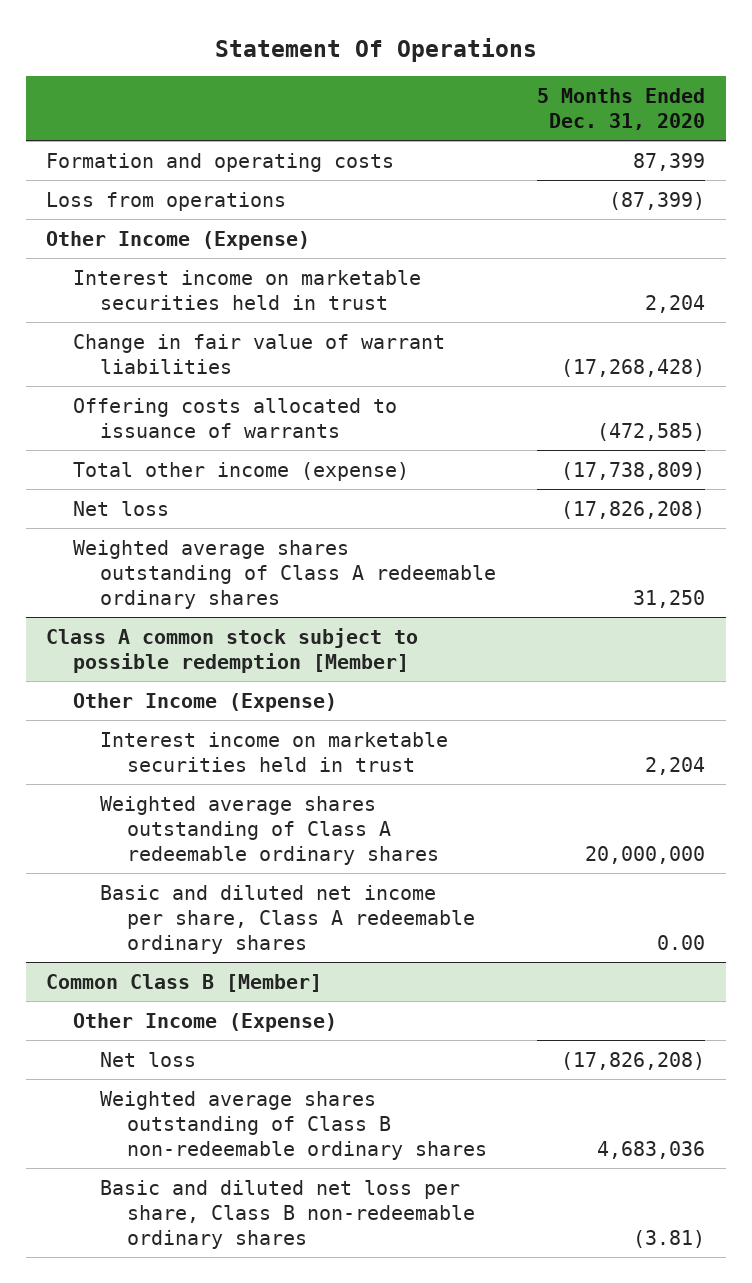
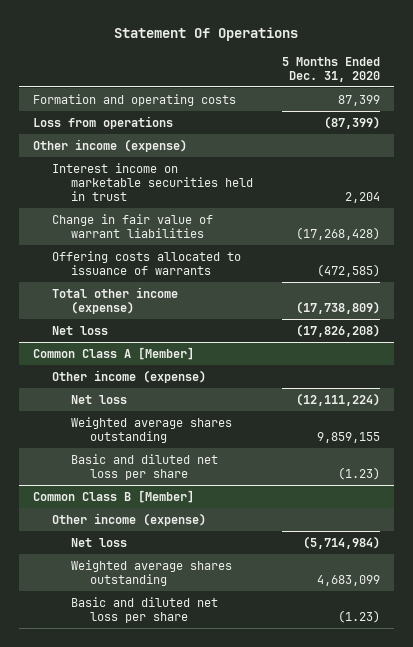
[46,230,311,250] Other Income (Expense) -> [32,139,187,153] Other income (expense)
[73,539,497,610] Weighted average shares outstanding of Class A redeemable ordinary shares -> none
[46,627,419,673] Class A common stock subject to possible redemption [Member] -> none
[100,731,449,772] Interest income on marketable securities held in trust -> none
[100,795,440,866] Weighted average shares outstanding of Class A redeemable ordinary shares -> none
[100,884,476,955] Basic and diluted net income per share, Class A redeemable ordinary shares -> none
none -> [32,347,194,361] Common Class A [Member]
[73,692,338,712] Other Income (Expense) -> [52,370,207,384] Other income (expense)
none -> [71,395,128,405] Net loss
none -> [71,417,233,443] Weighted average shares outstanding
none -> [71,454,219,480] Basic and diluted net loss per share
[73,1012,338,1032] Other Income (Expense) -> [52,513,207,527] Other income (expense)
[561,1051,706,1070] (17,826,208) -> [302,536,380,550] (5,714,984)
[100,1090,488,1161] Weighted average shares outstanding of Class B non-redeemable ordinary shares -> [71,560,233,586] Weighted average shares outstanding
[597,1141,706,1160] 4,683,036 -> [316,574,380,586] 4,683,099
[100,1179,476,1250] Basic and diluted net loss per share, Class B non-redeemable ordinary shares -> [71,597,219,623] Basic and diluted net loss per share
[633,1230,706,1249] (3.81) -> [337,609,380,623] (1.23)

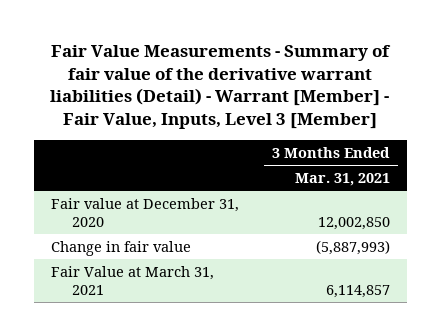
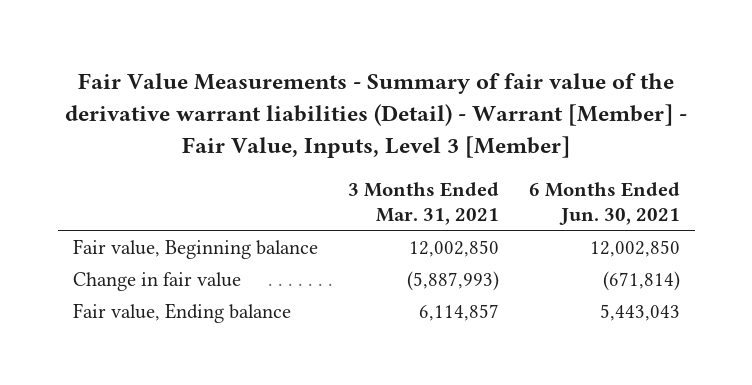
none -> [528,182,680,225] 6 Months Ended Jun. 30, 2021
[50,197,239,227] Fair value at December 31, 2020 -> [72,238,318,259] Fair value, Beginning balance
[50,265,214,295] Fair Value at March 31, 2021 -> [72,302,291,323] Fair value, Ending balance

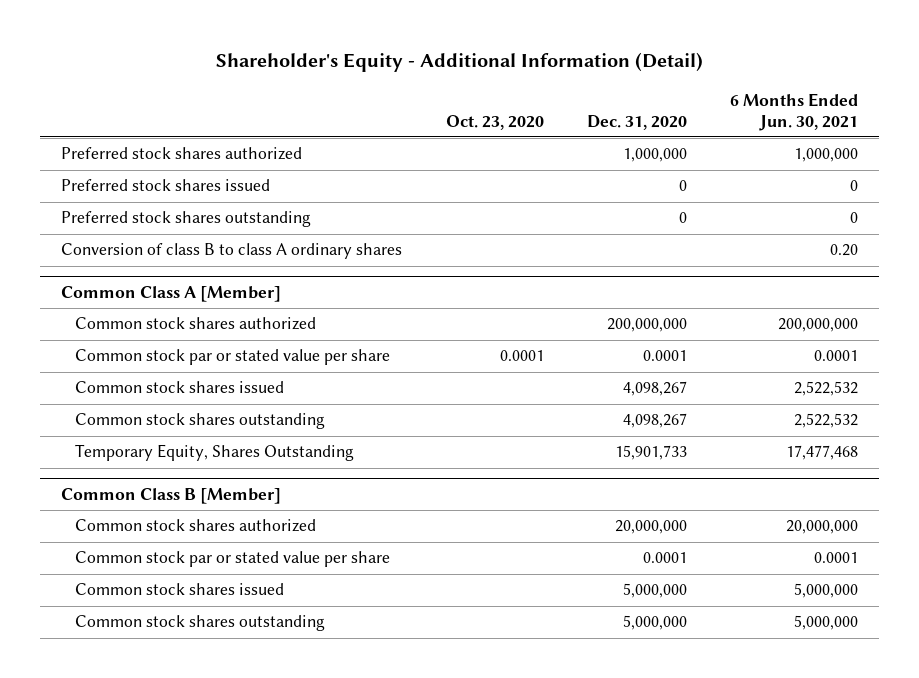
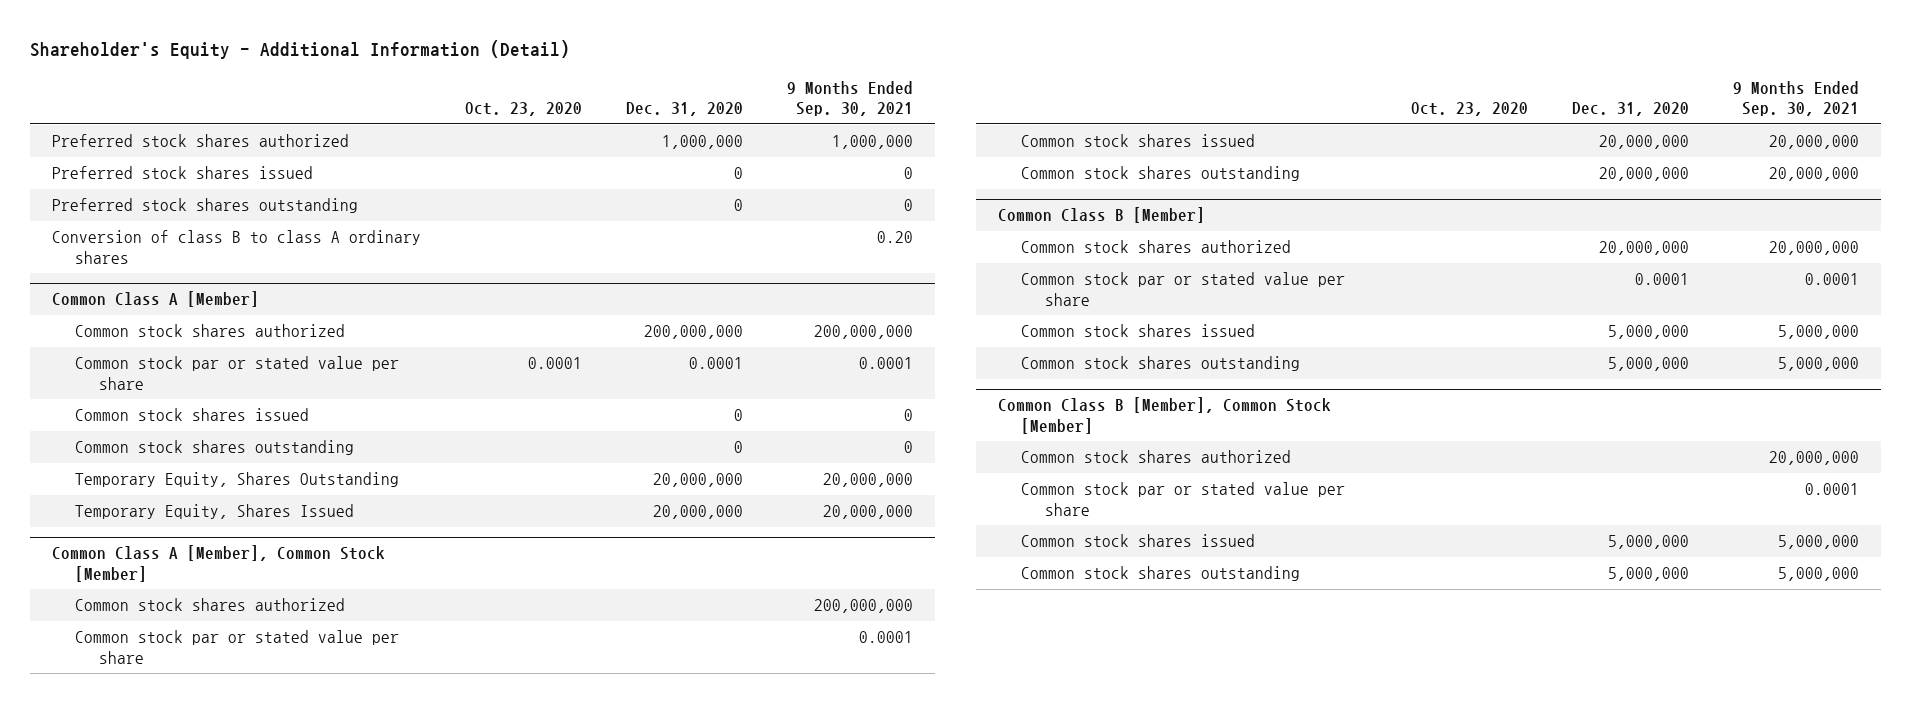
[729,92,858,131] 6 Months Ended Jun. 30, 2021 -> none
none -> [786,80,913,117] 9 Months Ended Sep. 30, 2021
[622,381,687,397] 4,098,267 -> [733,409,743,422] 0
[622,413,687,429] 4,098,267 -> [733,441,743,454] 0
[614,445,687,461] 15,901,733 -> [652,473,743,488] 20,000,000
none -> [75,504,355,520] Temporary Equity, Shares Issued
none -> [51,545,385,582] Common Class A [Member], Common Stock [Member]
none -> [75,598,346,612] Common stock shares authorized
none -> [75,630,400,664] Common stock par or stated value per share
none -> [1021,134,1256,148] Common stock shares issued
none -> [1021,166,1301,182] Common stock shares outstanding
none -> [997,397,1331,434] Common Class B [Member], Common Stock [Member]
none -> [1021,450,1292,464] Common stock shares authorized
none -> [1021,482,1346,516] Common stock par or stated value per share
none -> [1021,534,1256,548] Common stock shares issued
none -> [1021,566,1301,582] Common stock shares outstanding

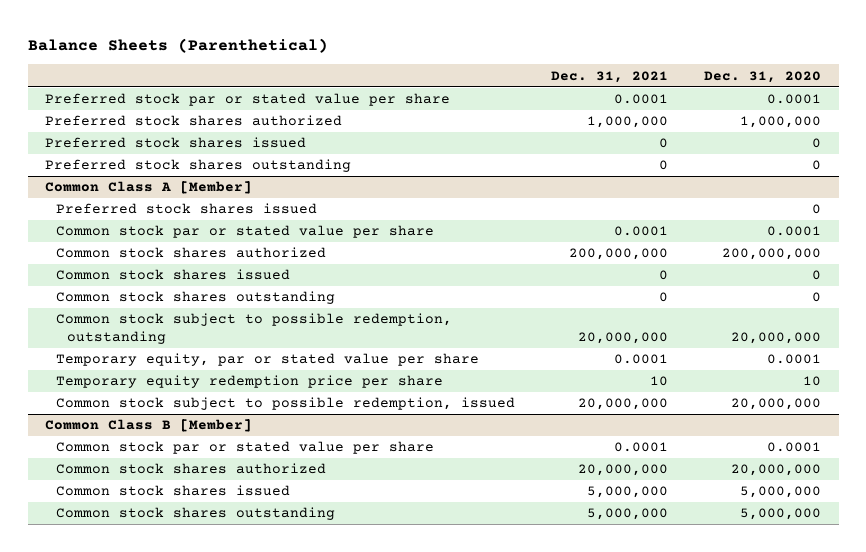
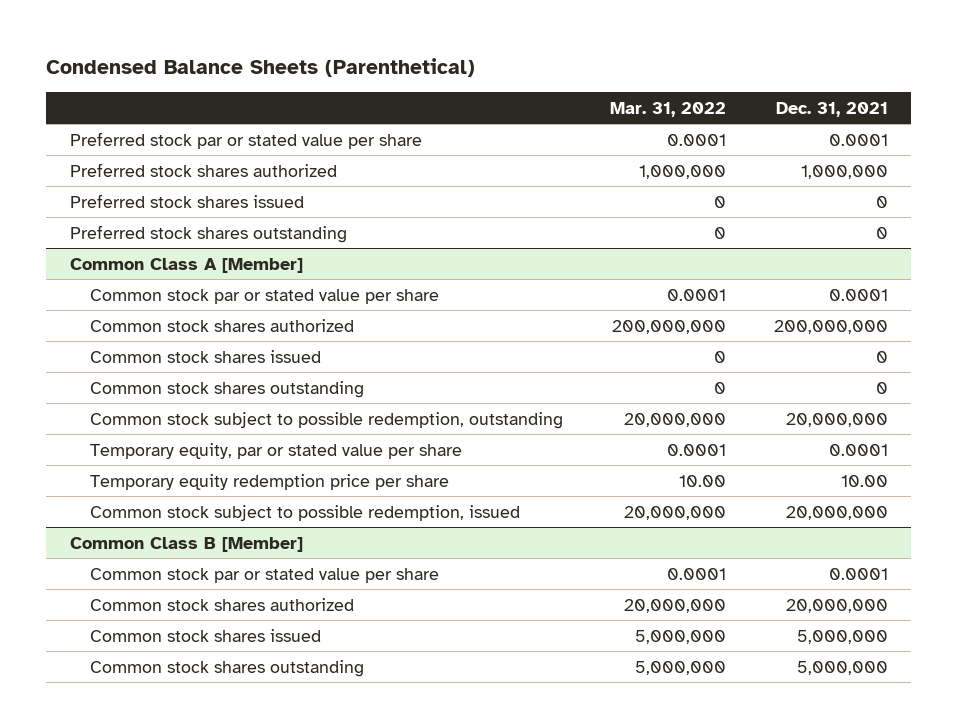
[27,38,328,54] Balance Sheets (Parenthetical) -> [46,58,476,78] Condensed Balance Sheets (Parenthetical)
[703,70,821,83] Dec. 31, 2020 -> none
none -> [610,101,727,117] Mar. 31, 2022
[55,203,317,215] Preferred stock shares issued -> none
[649,376,668,387] 10 -> [840,474,888,487] 10.00

